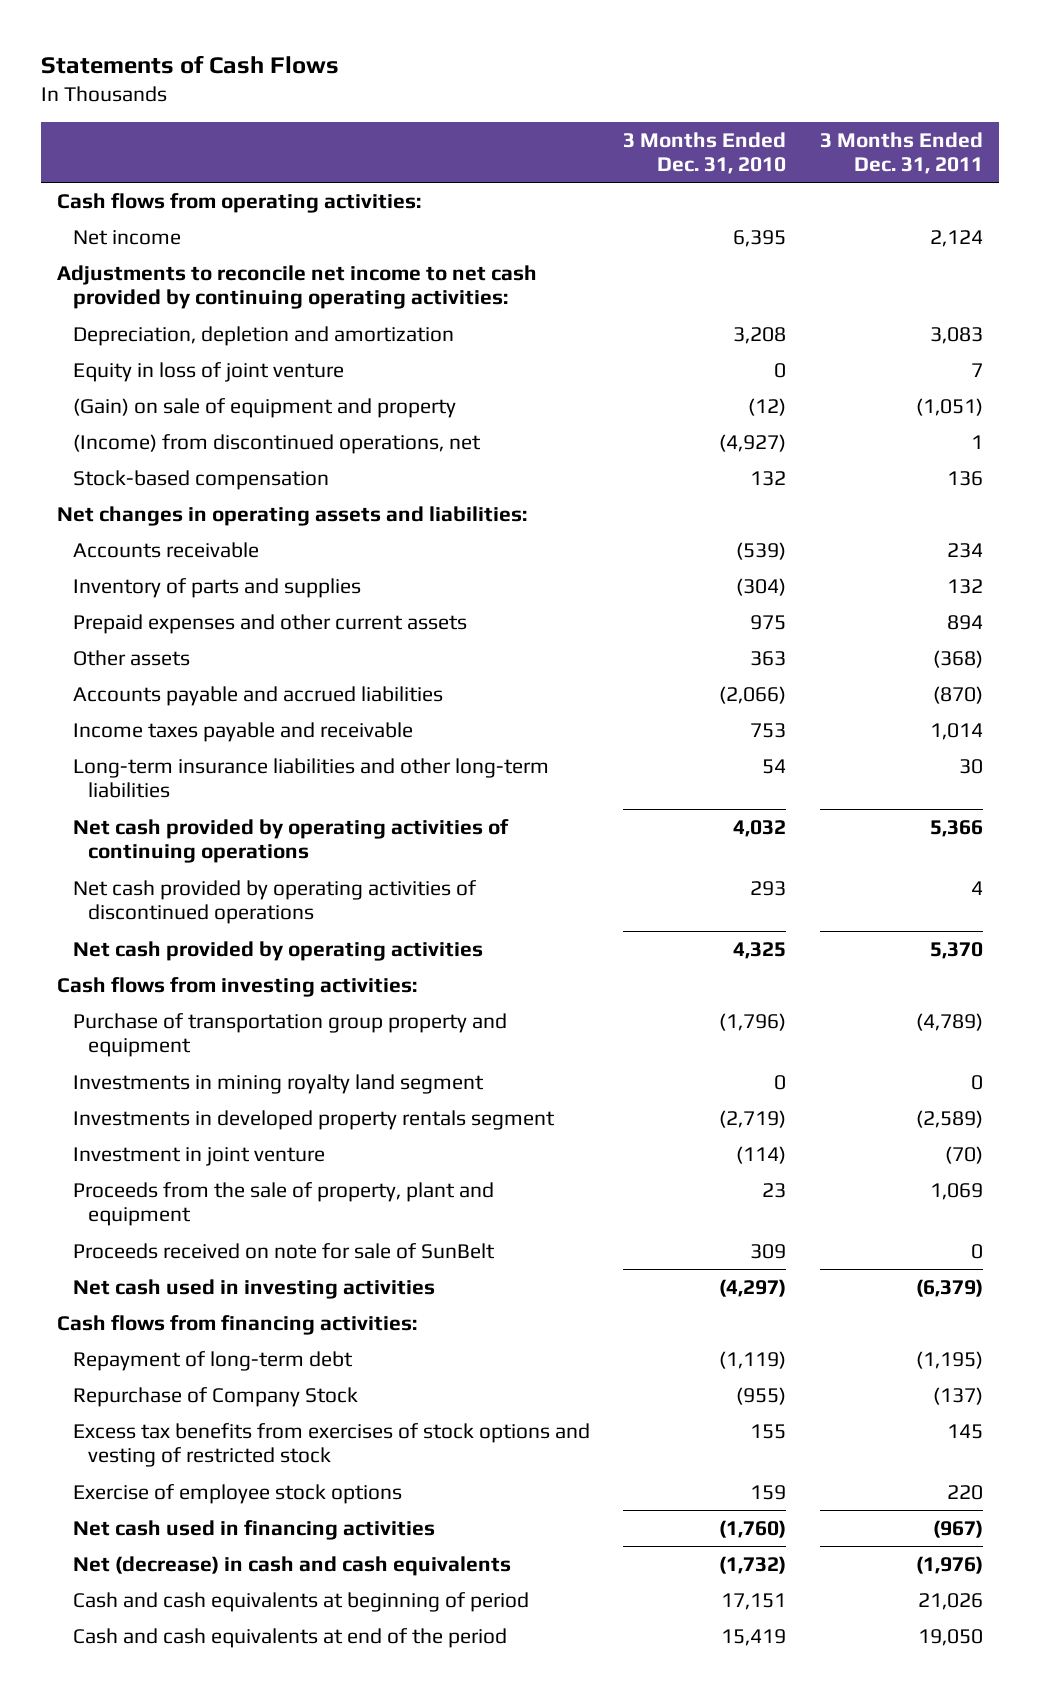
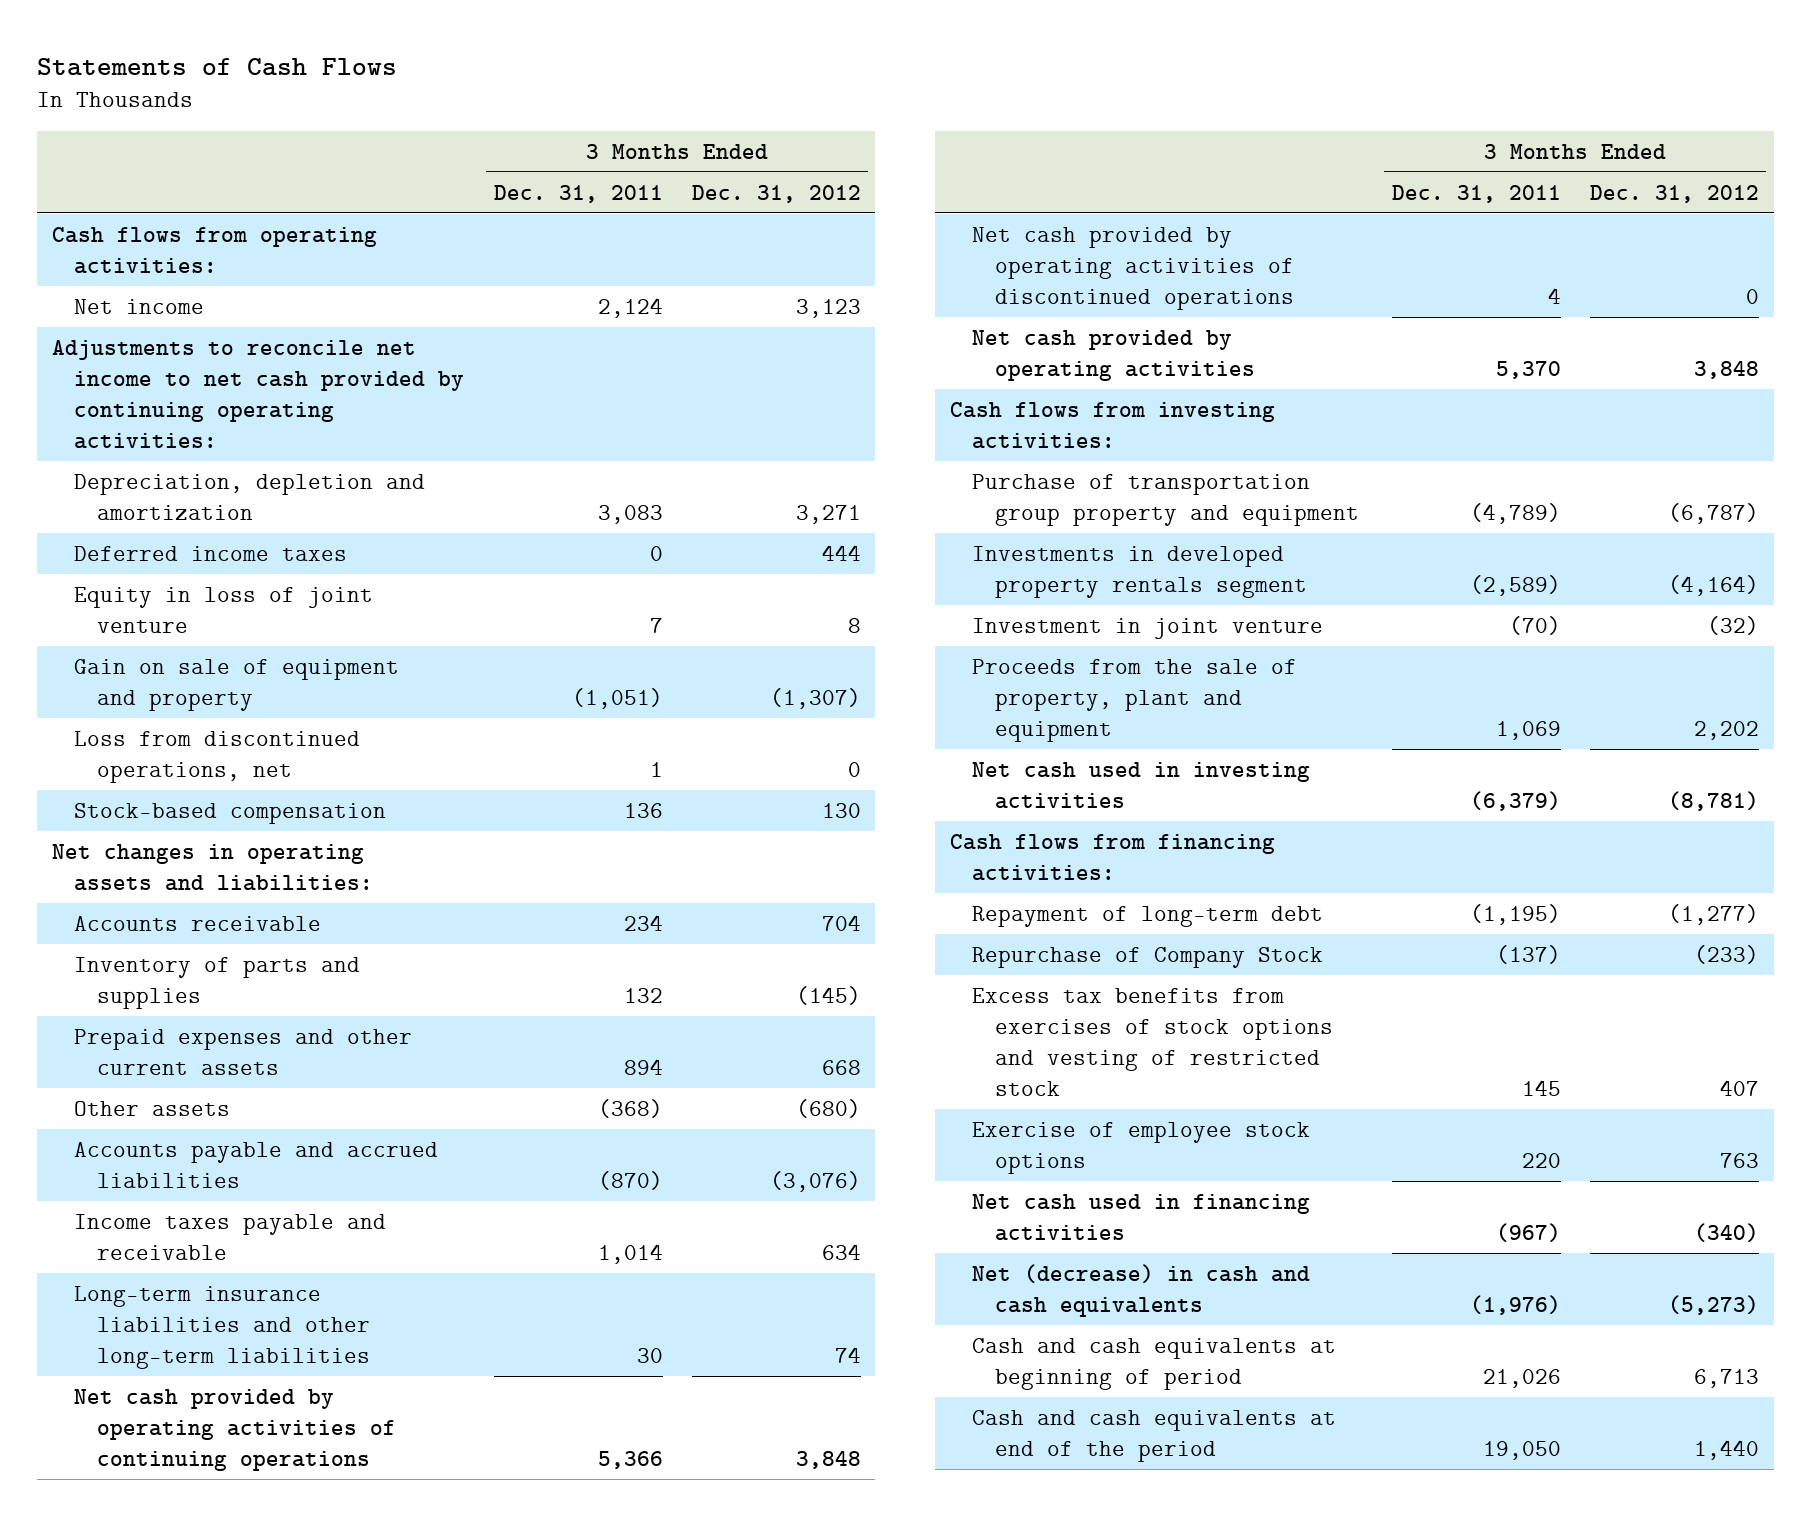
[623,131,787,175] 3 Months Ended Dec. 31, 2010 -> none
none -> [691,184,861,203] Dec. 31, 2012
none -> [74,545,348,561] Deferred income taxes
[72,397,456,418] (Gain) on sale of equipment and property -> [74,658,400,711] Gain on sale of equipment and property
[72,433,481,454] (Income) from discontinued operations, net -> [74,730,361,783] Loss from discontinued operations, net
[72,1073,484,1094] Investments in mining royalty land segment -> none
[72,1242,495,1259] Proceeds received on note for sale of SunBelt -> none

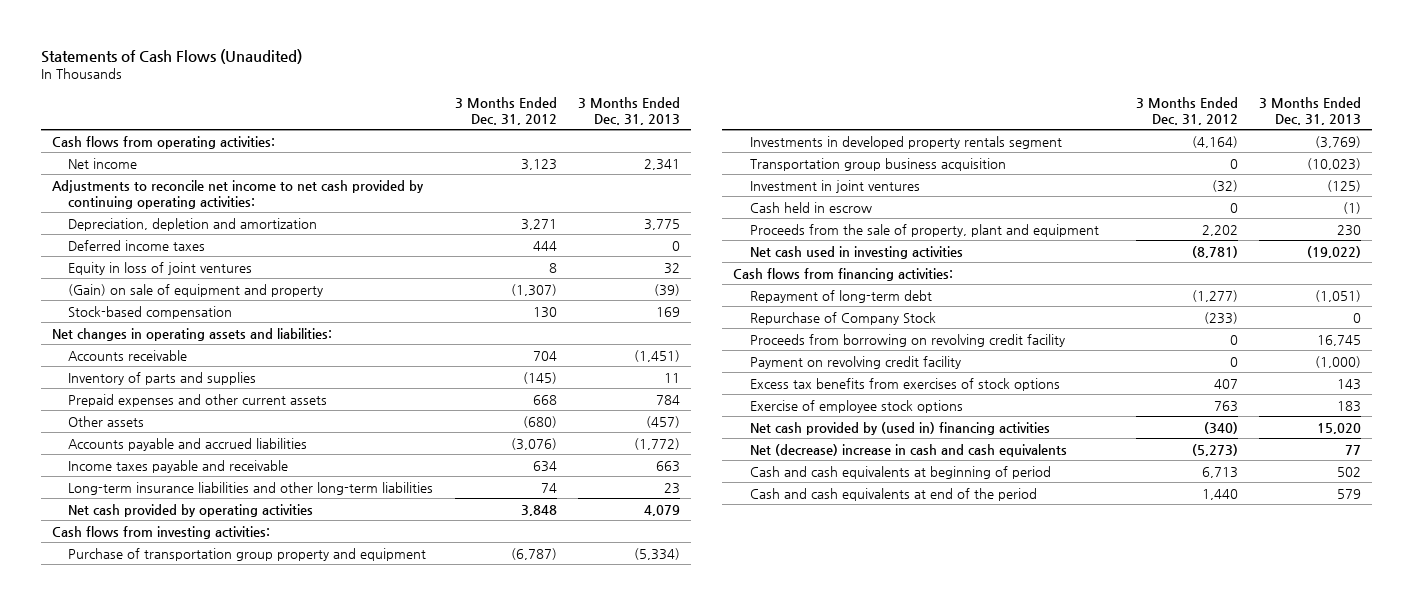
[37,57,398,76] Statements of Cash Flows -> [41,49,303,65] Statements of Cash Flows (Unaudited)
[493,184,663,203] Dec. 31, 2011 -> none
none -> [577,96,680,125] 3 Months Ended Dec. 31, 2013
[74,730,361,783] Loss from discontinued operations, net -> none
[74,586,374,633] Equity in loss of joint venture -> [68,261,253,275] Equity in loss of joint ventures
[74,658,400,711] Gain on sale of equipment and property -> [68,283,324,297] (Gain) on sale of equipment and property
[74,1388,396,1471] Net cash provided by operating activities of continuing operations -> none
[972,226,1294,310] Net cash provided by operating activities of discontinued operations -> none
none -> [749,157,1006,171] Transportation group business acquisition
[972,617,1324,639] Investment in joint venture -> [749,179,920,193] Investment in joint ventures
none -> [749,201,872,213] Cash held in escrow
none -> [749,333,1065,347] Proceeds from borrowing on revolving credit facility
none -> [749,355,961,369] Payment on revolving credit facility
[972,987,1333,1097] Excess tax benefits from exercises of stock options and vesting of restricted stock -> [749,377,1060,391] Excess tax benefits from exercises of stock options
[972,1193,1311,1241] Net cash used in financing activities -> [749,421,1050,435] Net cash provided by (used in) financing activities
[972,1263,1311,1317] Net (decrease) in cash and cash equivalents -> [749,443,1067,457] Net (decrease) increase in cash and cash equivalents

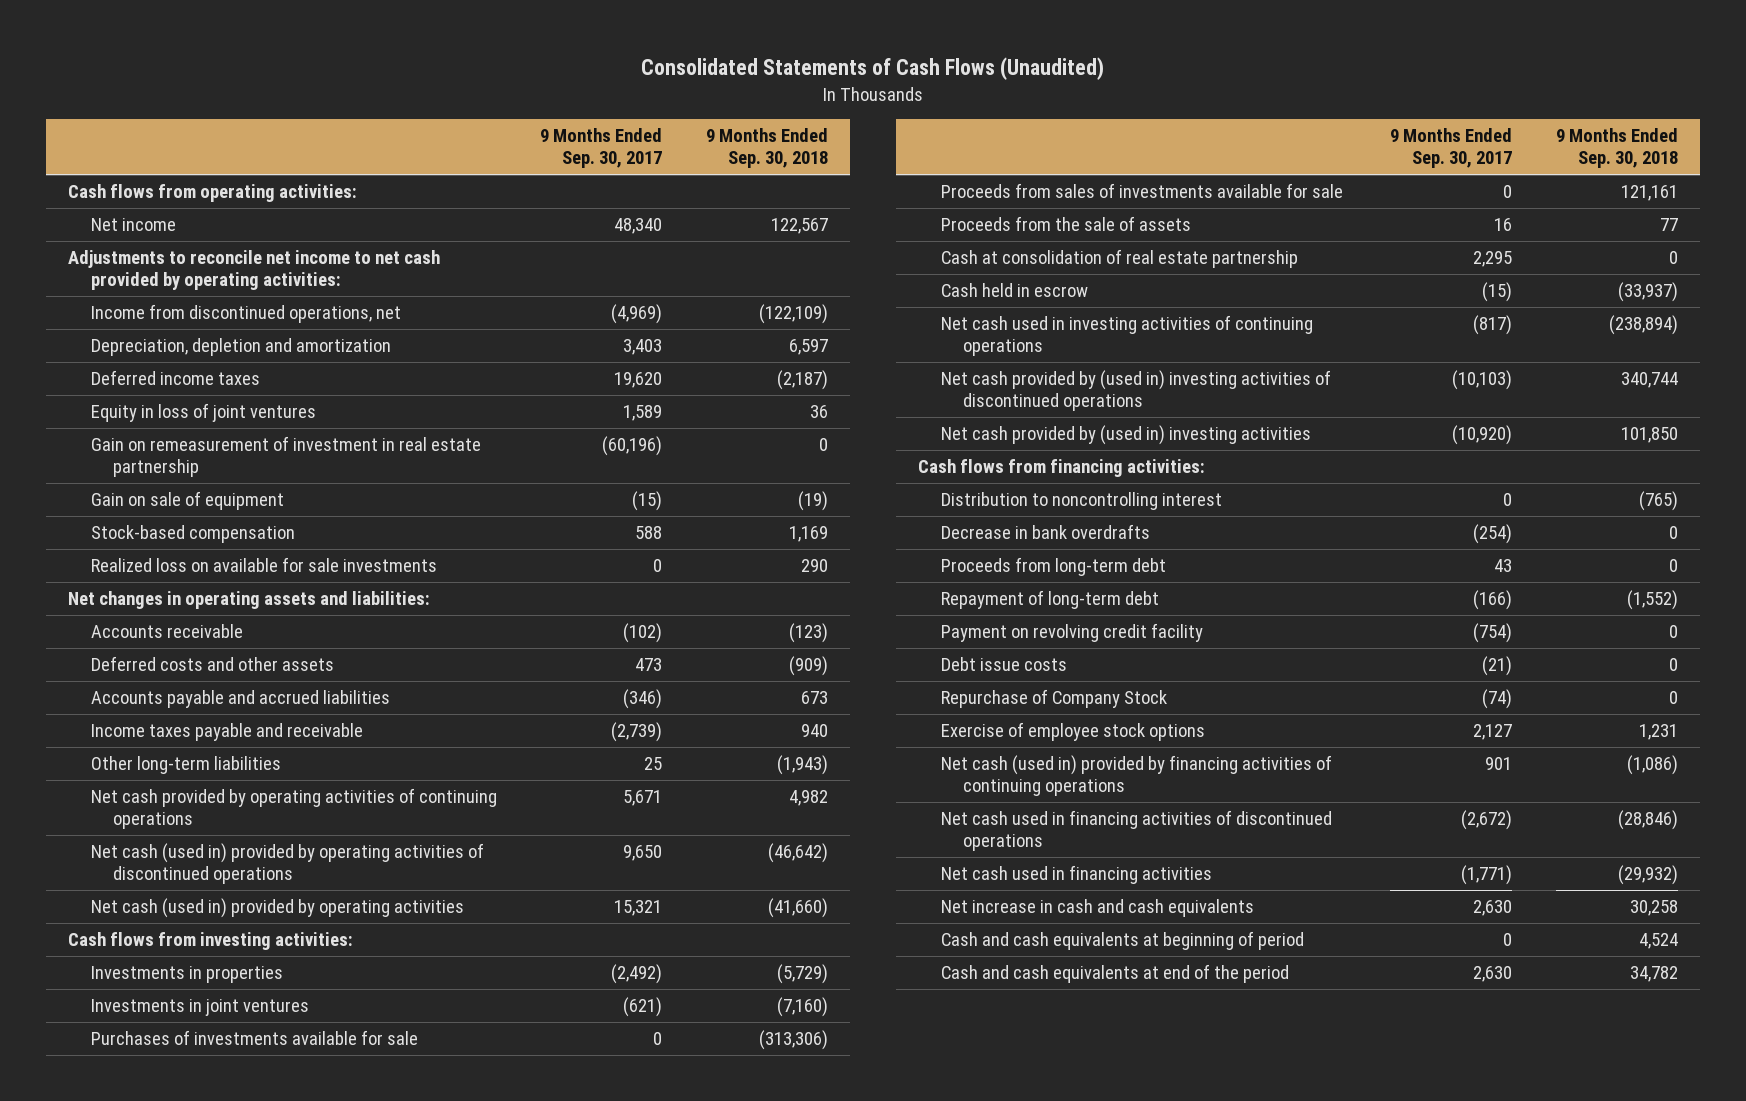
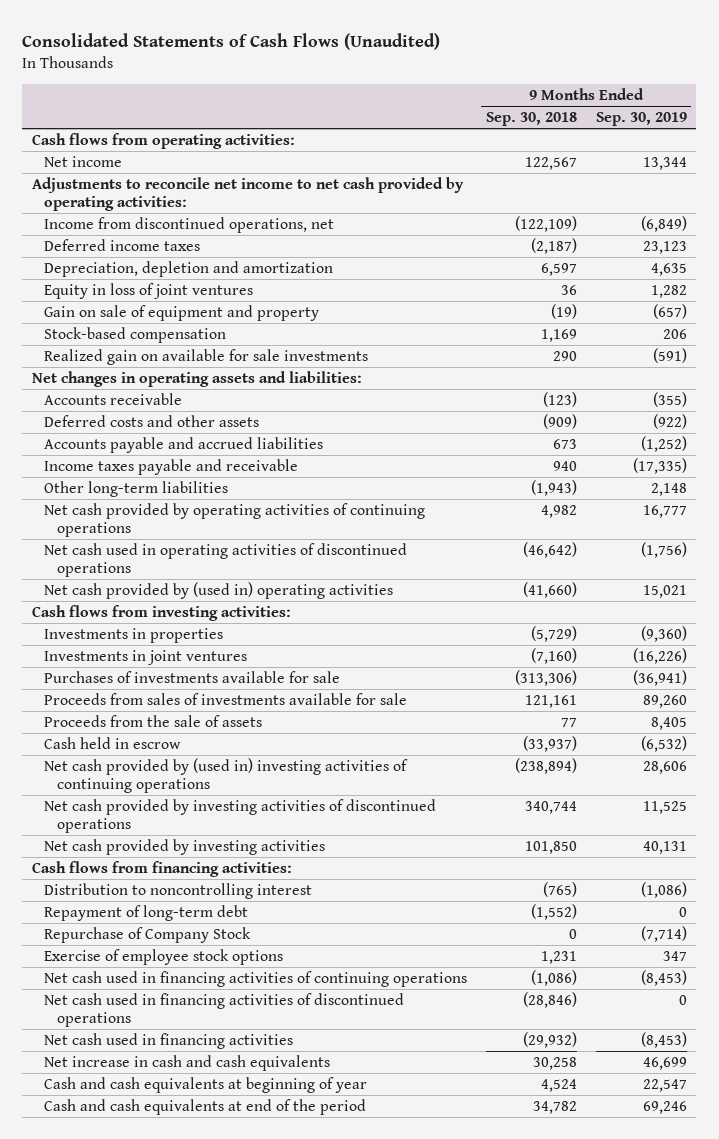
[540,128,663,169] 9 Months Ended Sep. 30, 2017 -> none
none -> [595,112,687,127] Sep. 30, 2019
[90,338,391,357] Depreciation, depletion and amortization -> [44,260,334,277] Depreciation, depletion and amortization
[90,436,481,477] Gain on remeasurement of investment in real estate partnership -> none
[90,491,284,511] Gain on sale of equipment -> [44,304,320,321] Gain on sale of equipment and property
[90,557,437,573] Realized loss on available for sale investments -> [44,348,369,365] Realized gain on available for sale investments
[90,843,484,884] Net cash (used in) provided by operating activities of discontinued operations -> [44,542,408,578] Net cash used in operating activities of discontinued operations
[90,898,464,919] Net cash (used in) provided by operating activities -> [44,581,394,599] Net cash provided by (used in) operating activities
[940,249,1298,269] Cash at consolidation of real estate partnership -> none
[940,315,1313,356] Net cash used in investing activities of continuing operations -> [44,757,409,794] Net cash provided by (used in) investing activities of continuing operations
[940,370,1331,411] Net cash provided by (used in) investing activities of discontinued operations -> [44,798,437,834] Net cash provided by investing activities of discontinued operations
[940,425,1311,446] Net cash provided by (used in) investing activities -> [44,838,326,855] Net cash provided by investing activities
[940,524,1150,540] Decrease in bank overdrafts -> none
[940,557,1166,577] Proceeds from long-term debt -> none
[940,623,1203,643] Payment on revolving credit facility -> none
[940,657,1067,672] Debt issue costs -> none
[940,755,1332,796] Net cash (used in) provided by financing activities of continuing operations -> [44,970,468,987] Net cash used in financing activities of continuing operations
[940,931,1304,951] Cash and cash equivalents at beginning of period -> [44,1076,368,1093] Cash and cash equivalents at beginning of year

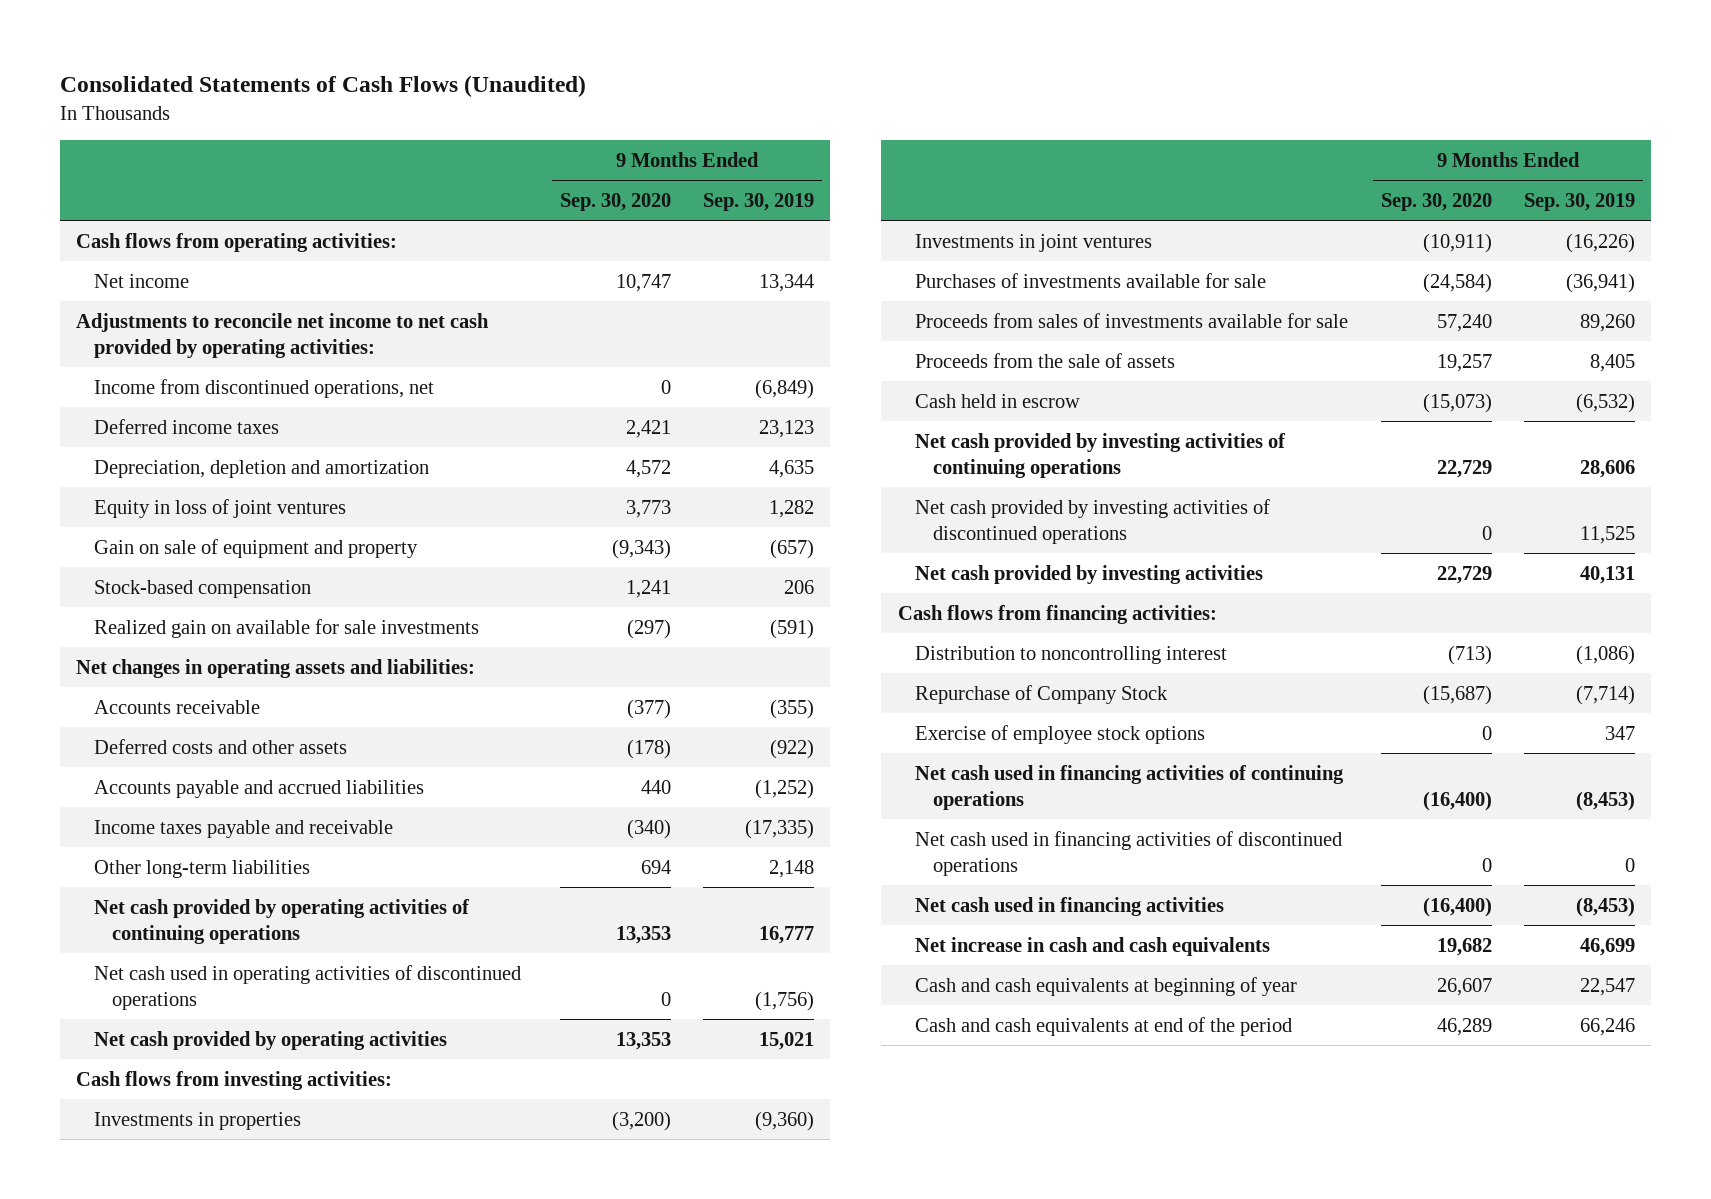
[486,112,578,127] Sep. 30, 2018 -> none
none -> [559,192,671,211] Sep. 30, 2020
[44,581,394,599] Net cash provided by (used in) operating activities -> [94,1030,448,1050] Net cash provided by operating activities
[44,757,409,794] Net cash provided by (used in) investing activities of continuing operations -> [915,432,1287,478] Net cash provided by investing activities of continuing operations
[44,904,249,921] Repayment of long-term debt -> none
[642,1100,687,1114] 69,246 -> [1580,1017,1636,1036] 66,246

